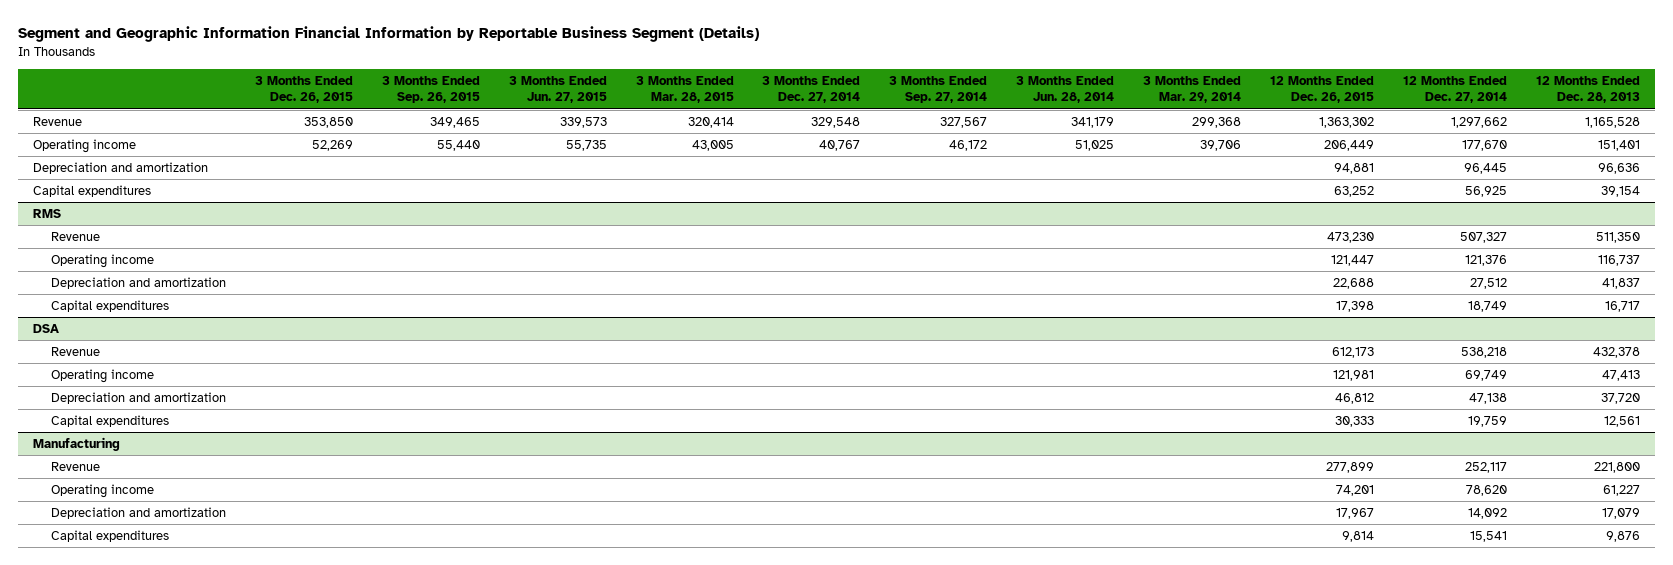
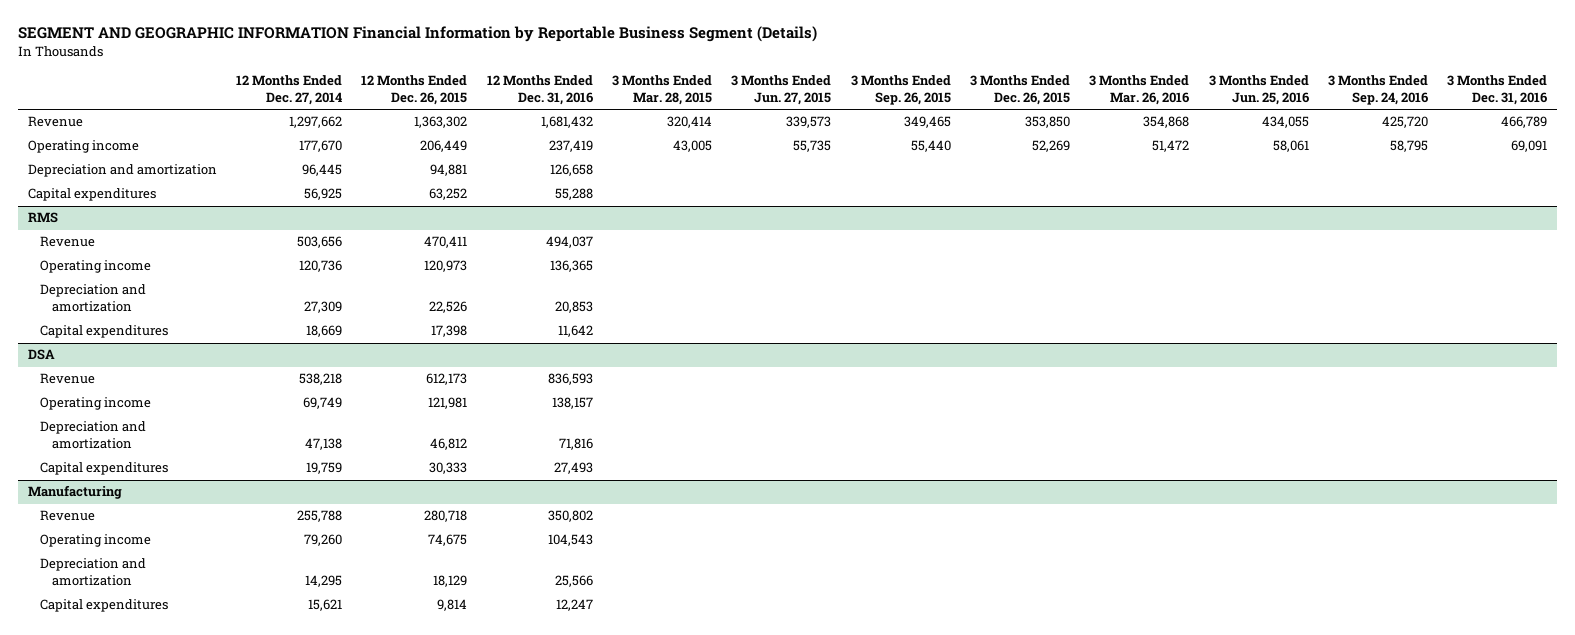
[18,26,760,43] Segment and Geographic Information Financial Information by Reportable Business Segment (Details) -> [17,26,817,43] SEGMENT AND GEOGRAPHIC INFORMATION Financial Information by Reportable Business Segment (Details)
[762,75,861,104] 3 Months Ended Dec. 27, 2014 -> none
[889,75,988,104] 3 Months Ended Sep. 27, 2014 -> none
[1016,75,1115,104] 3 Months Ended Jun. 28, 2014 -> none
[1143,75,1242,104] 3 Months Ended Mar. 29, 2014 -> none
[1536,75,1641,104] 12 Months Ended Dec. 28, 2013 -> none
none -> [486,75,593,106] 12 Months Ended Dec. 31, 2016
none -> [1089,75,1190,106] 3 Months Ended Mar. 26, 2016
none -> [1208,75,1309,106] 3 Months Ended Jun. 25, 2016
none -> [1328,75,1429,106] 3 Months Ended Sep. 24, 2016
none -> [1447,75,1548,106] 3 Months Ended Dec. 31, 2016
[1327,232,1375,244] 473,230 -> [424,236,468,249] 470,411
[1460,232,1508,244] 507,327 -> [296,236,342,249] 503,656
[1331,255,1375,267] 121,447 -> [424,260,468,273] 120,973
[1465,255,1508,267] 121,376 -> [298,260,342,273] 120,736
[1333,278,1375,290] 22,688 -> [429,301,468,314] 22,526
[1470,278,1508,290] 27,512 -> [303,301,342,314] 27,309
[1468,301,1508,313] 18,749 -> [305,325,342,338] 18,669
[1326,462,1375,474] 277,899 -> [424,510,468,523] 280,718
[1465,462,1508,474] 252,117 -> [296,510,342,523] 255,788
[1336,485,1375,497] 74,201 -> [428,534,468,547] 74,675
[1466,485,1508,497] 78,620 -> [303,534,342,547] 79,260
[1336,508,1375,520] 17,967 -> [433,575,468,588] 18,129
[1468,508,1508,520] 14,092 -> [304,575,342,588] 14,295
[1470,531,1508,543] 15,541 -> [307,599,342,612] 15,621

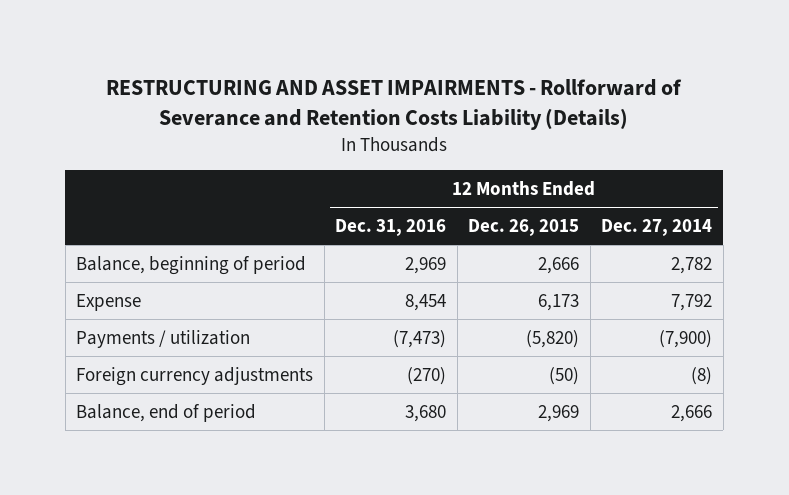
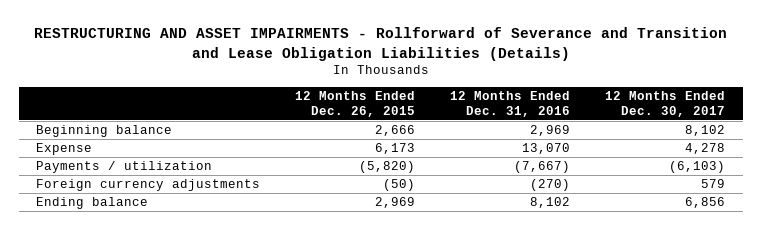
[106,79,683,130] RESTRUCTURING AND ASSET IMPAIRMENTS - Rollforward of Severance and Retention Costs Liability (Details) -> [33,27,727,61] RESTRUCTURING AND ASSET IMPAIRMENTS - Rollforward of Severance and Transition and Lease Obligation Liabilities (Details)
[601,219,713,237] Dec. 27, 2014 -> none
none -> [605,91,726,117] 12 Months Ended Dec. 30, 2017
[76,255,307,275] Balance, beginning of period -> [36,125,173,138] Beginning balance
[405,293,447,311] 8,454 -> [522,143,571,155] 13,070
[393,329,447,348] (7,473) -> [514,161,571,174] (7,667)
[76,403,257,422] Balance, end of period -> [36,197,149,210] Ending balance
[405,404,447,422] 3,680 -> [530,197,571,209] 8,102

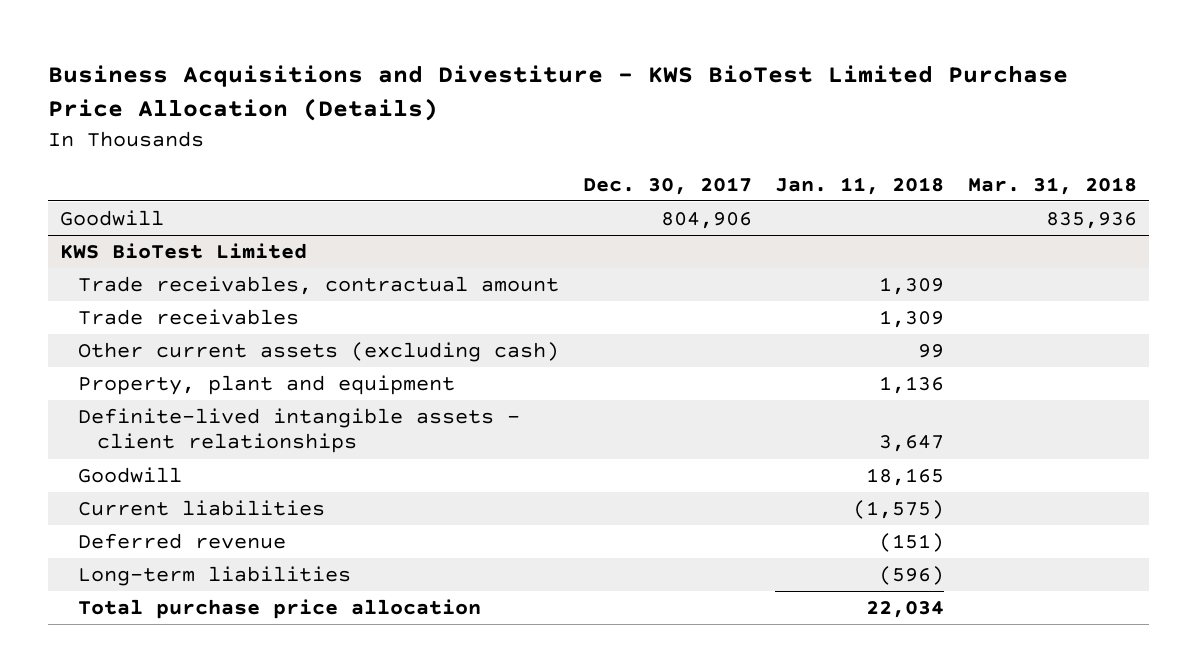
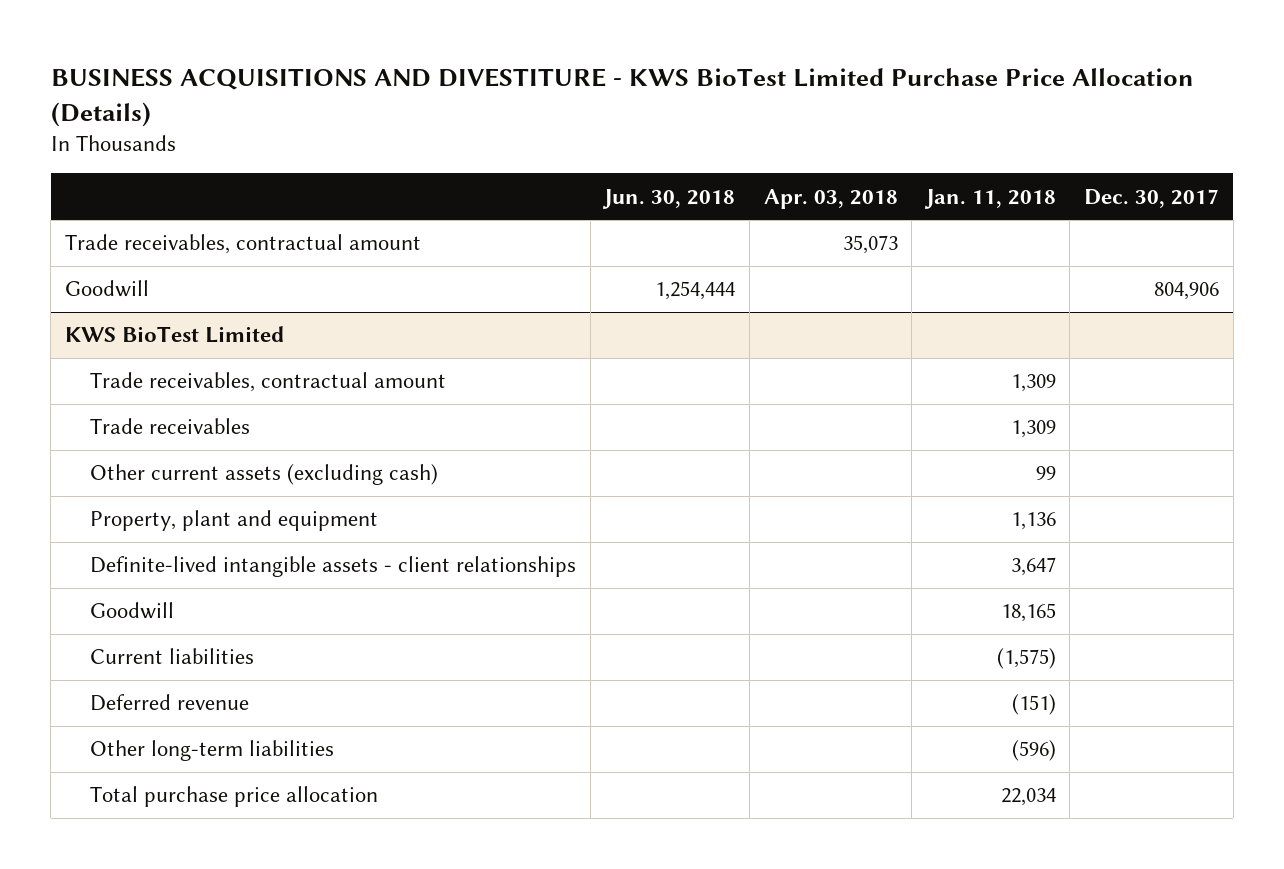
[48,65,1069,122] Business Acquisitions and Divestiture - KWS BioTest Limited Purchase Price Allocation (Details) -> [50,67,1194,127] BUSINESS ACQUISITIONS AND DIVESTITURE - KWS BioTest Limited Purchase Price Allocation (Details)
[967,176,1137,195] Mar. 31, 2018 -> none
none -> [602,188,736,209] Jun. 30, 2018
none -> [763,188,898,209] Apr. 03, 2018
none -> [64,234,421,255] Trade receivables, contractual amount
[78,566,352,587] Long-term liabilities -> [90,740,335,762] Other long-term liabilities

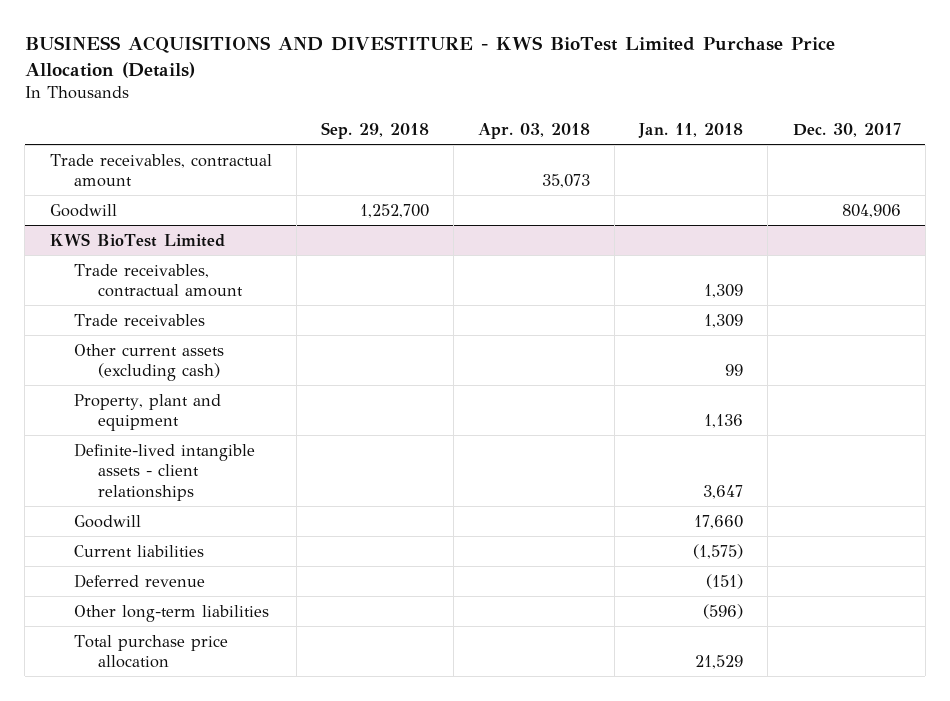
[602,188,736,209] Jun. 30, 2018 -> none
none -> [320,122,429,140] Sep. 29, 2018
[1000,603,1056,623] 18,165 -> [694,514,744,529] 17,660
[1000,788,1056,807] 22,034 -> [695,655,744,670] 21,529

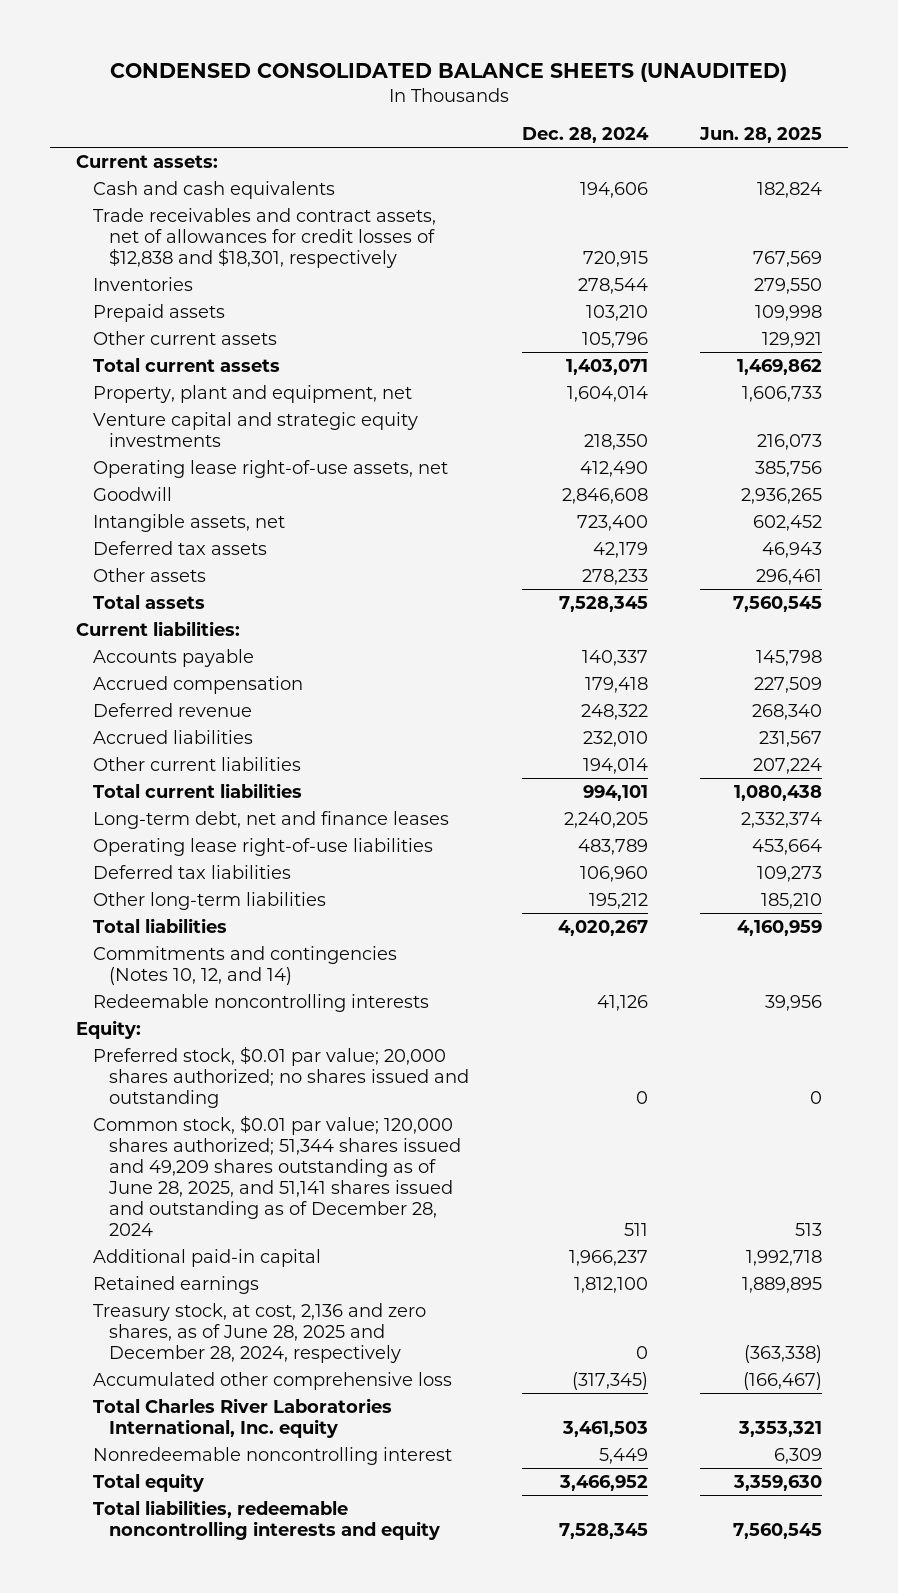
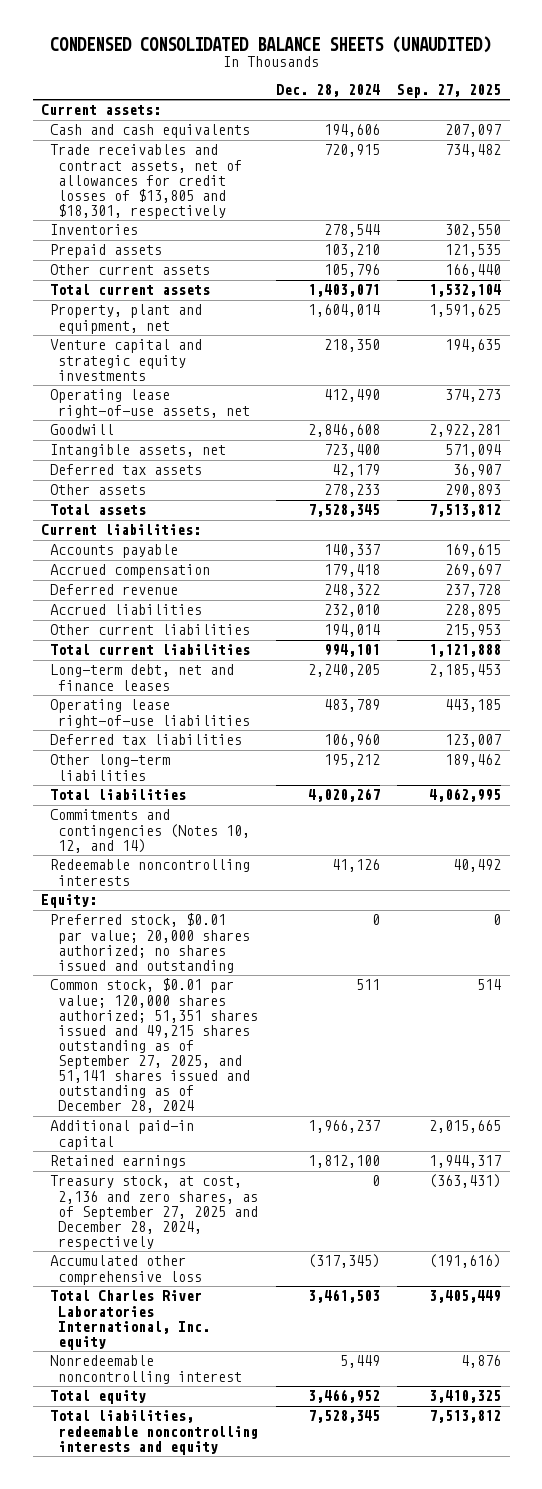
[699,126,823,143] Jun. 28, 2025 -> none
none -> [396,83,501,98] Sep. 27, 2025
[92,207,436,268] Trade receivables and contract assets, net of allowances for credit losses of $12,838 and $18,301, respectively -> [49,144,243,219] Trade receivables and contract assets, net of allowances for credit losses of $13,805 and $18,301, respectively
[92,1114,462,1236] Common stock, $0.01 par value; 120,000 shares authorized; 51,344 shares issued and 49,209 shares outstanding as of June 28, 2025, and 51,141 shares issued and outstanding as of December 28, 2024 -> [49,978,259,1114] Common stock, $0.01 par value; 120,000 shares authorized; 51,351 shares issued and 49,215 shares outstanding as of September 27, 2025, and 51,141 shares issued and outstanding as of December 28, 2024
[92,1302,426,1363] Treasury stock, at cost, 2,136 and zero shares, as of June 28, 2025 and December 28, 2024, respectively -> [49,1175,259,1250] Treasury stock, at cost, 2,136 and zero shares, as of September 27, 2025 and December 28, 2024, respectively

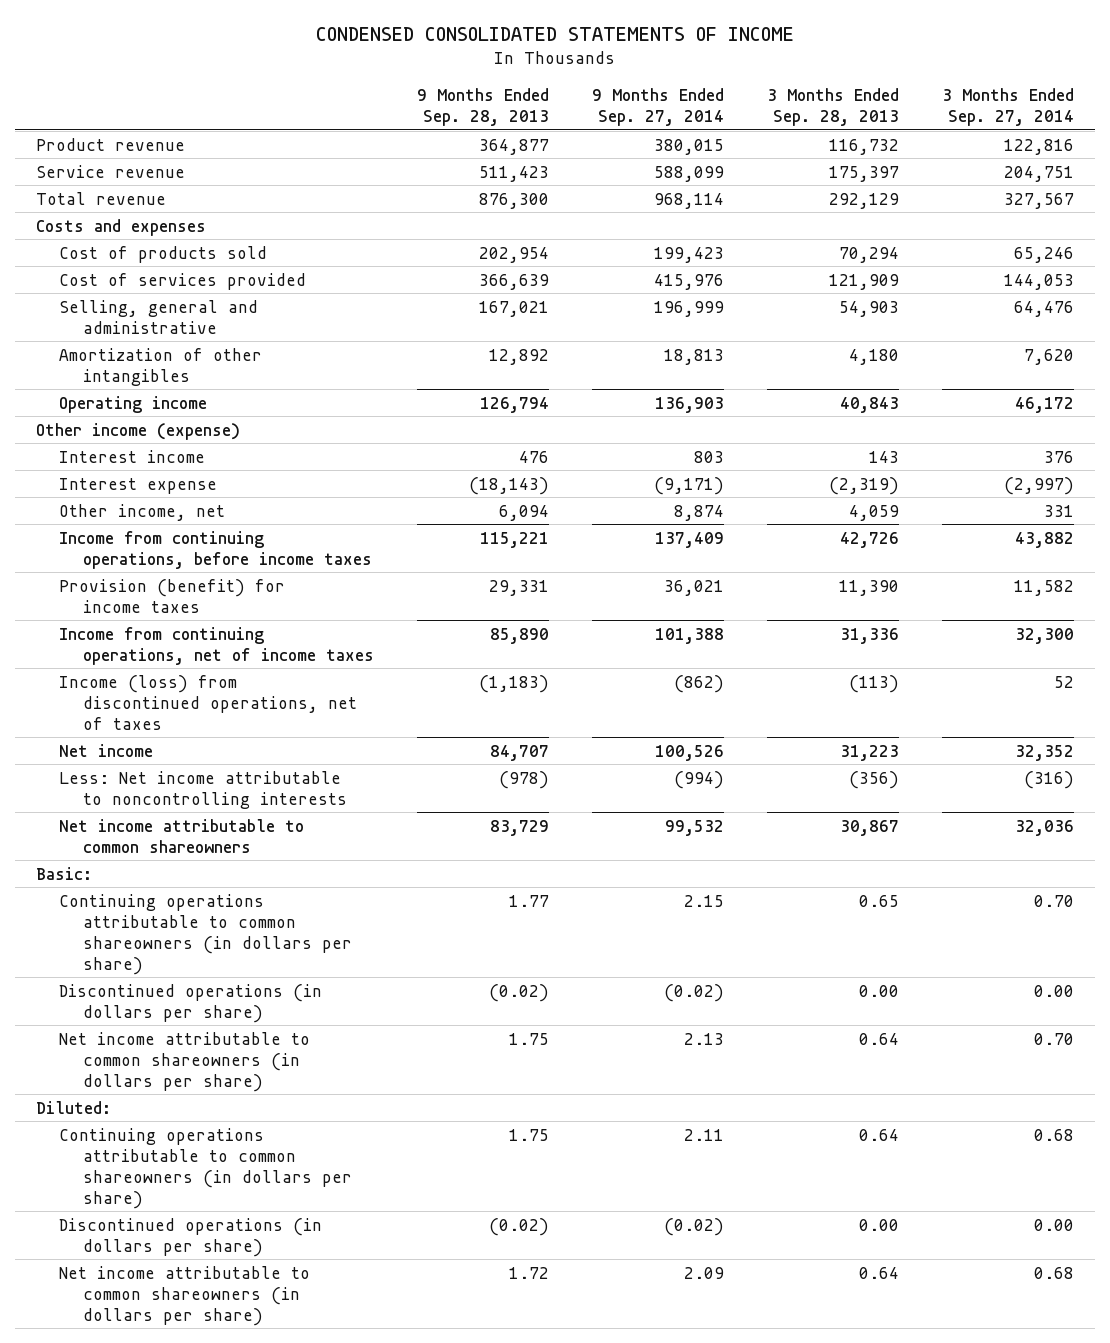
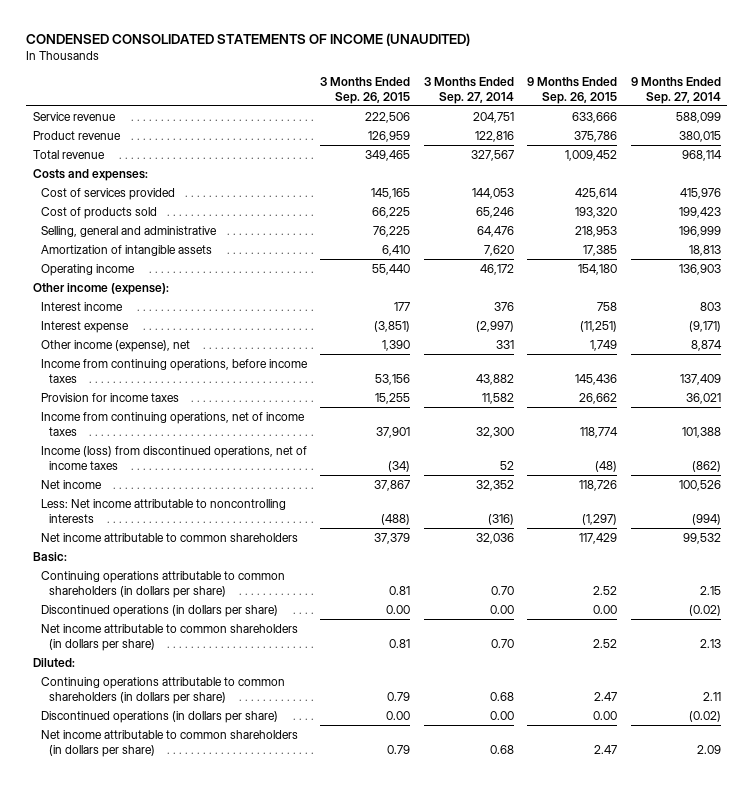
[315,27,794,42] CONDENSED CONSOLIDATED STATEMENTS OF INCOME -> [25,33,470,47] CONDENSED CONSOLIDATED STATEMENTS OF INCOME (UNAUDITED)
[416,87,549,126] 9 Months Ended Sep. 28, 2013 -> none
[766,87,899,126] 3 Months Ended Sep. 28, 2013 -> none
none -> [320,77,411,104] 3 Months Ended Sep. 26, 2015
none -> [527,77,618,104] 9 Months Ended Sep. 26, 2015
[36,137,186,151] Product revenue -> [32,131,121,141] Product revenue
[36,218,207,236] Costs and expenses -> [32,169,148,182] Costs and expenses:
[59,245,268,263] Cost of products sold -> [40,207,157,220] Cost of products sold
[59,347,263,386] Amortization of other intangibles -> [40,245,212,257] Amortization of intangible assets
[36,422,241,440] Other income (expense) -> [32,283,169,296] Other income (expense):
[59,503,226,521] Other income, net -> [40,340,190,353] Other income (expense), net
[59,578,286,613] Provision (benefit) for income taxes -> [40,393,179,403] Provision for income taxes
[59,674,357,730] Income (loss) from discontinued operations, net of taxes -> [40,446,307,470] Income (loss) from discontinued operations, net of income taxes
[59,818,305,853] Net income attributable to common shareowners -> [40,533,298,543] Net income attributable to common shareholders
[59,893,352,975] Continuing operations attributable to common shareowners (in dollars per share) -> [40,571,285,598] Continuing operations attributable to common shareholders (in dollars per share)
[59,1031,311,1092] Net income attributable to common shareowners (in dollars per share) -> [40,624,298,651] Net income attributable to common shareholders (in dollars per share)
[59,1127,352,1209] Continuing operations attributable to common shareowners (in dollars per share) -> [40,677,285,704] Continuing operations attributable to common shareholders (in dollars per share)
[59,1265,311,1326] Net income attributable to common shareowners (in dollars per share) -> [40,730,298,757] Net income attributable to common shareholders (in dollars per share)

